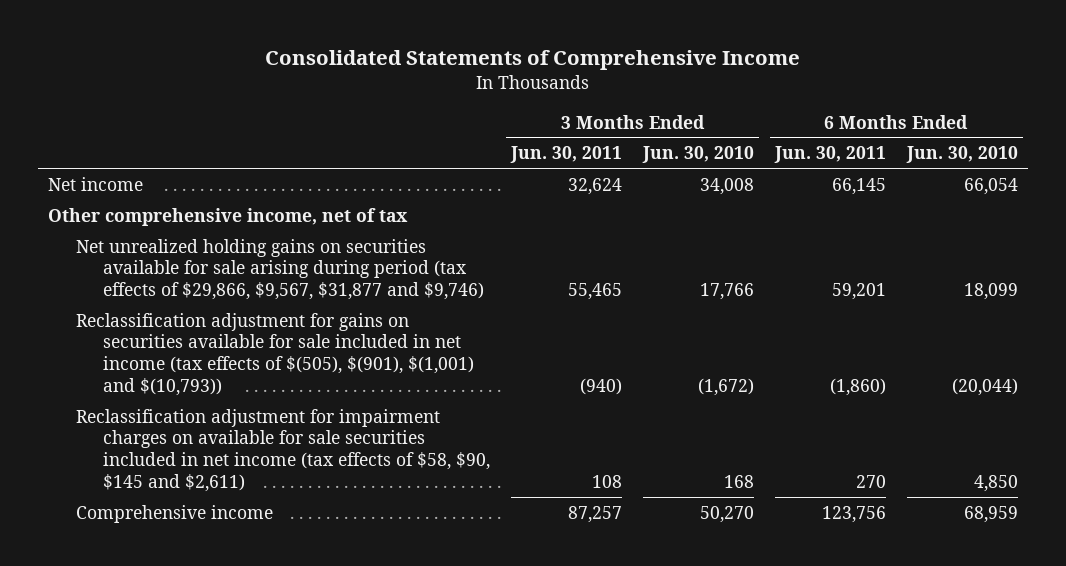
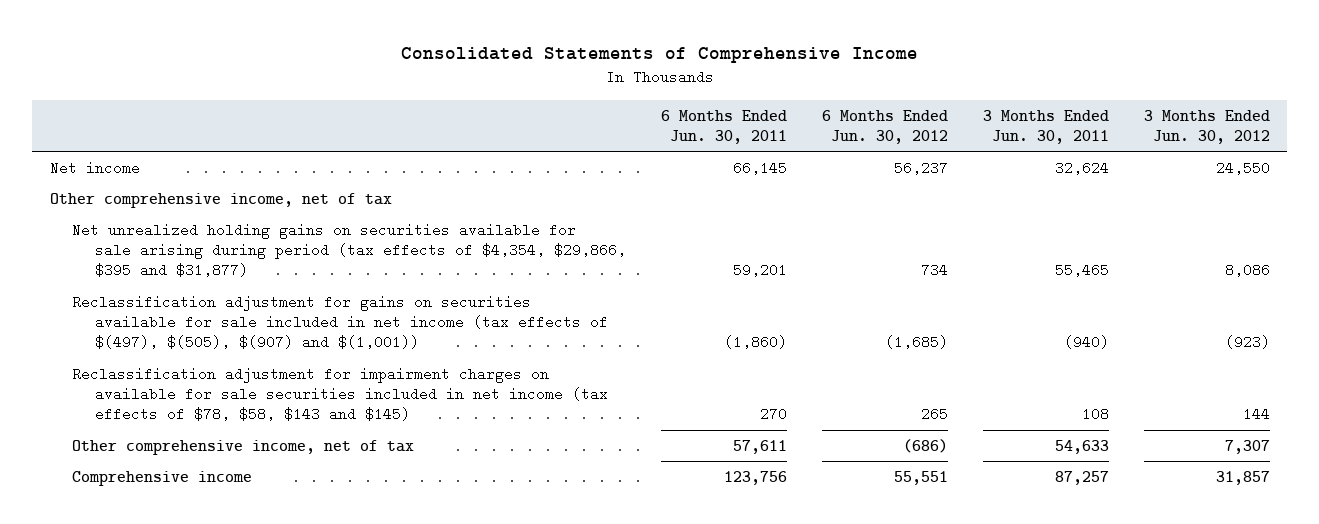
[641,146,754,164] Jun. 30, 2010 -> none
[905,146,1018,164] Jun. 30, 2010 -> none
none -> [821,109,948,144] 6 Months Ended Jun. 30, 2012
none -> [1143,109,1270,144] 3 Months Ended Jun. 30, 2012
[75,238,485,300] Net unrealized holding gains on securities available for sale arising during period (tax effects of $29,866, $9,567, $31,877 and $9,746) -> [72,222,626,278] Net unrealized holding gains on securities available for sale arising during period (tax effects of $4,354, $29,866, $395 and $31,877)
[75,312,475,396] Reclassification adjustment for gains on securities available for sale included in net income (tax effects of $(505), $(901), $(1,001) and $(10,793)) -> [72,294,608,350] Reclassification adjustment for gains on securities available for sale included in net income (tax effects of $(497), $(505), $(907) and $(1,001))
[75,408,491,492] Reclassification adjustment for impairment charges on available for sale securities included in net income (tax effects of $58, $90, $145 and $2,611) -> [72,366,608,422] Reclassification adjustment for impairment charges on available for sale securities included in net income (tax effects of $78, $58, $143 and $145)
none -> [72,439,415,455] Other comprehensive income, net of tax

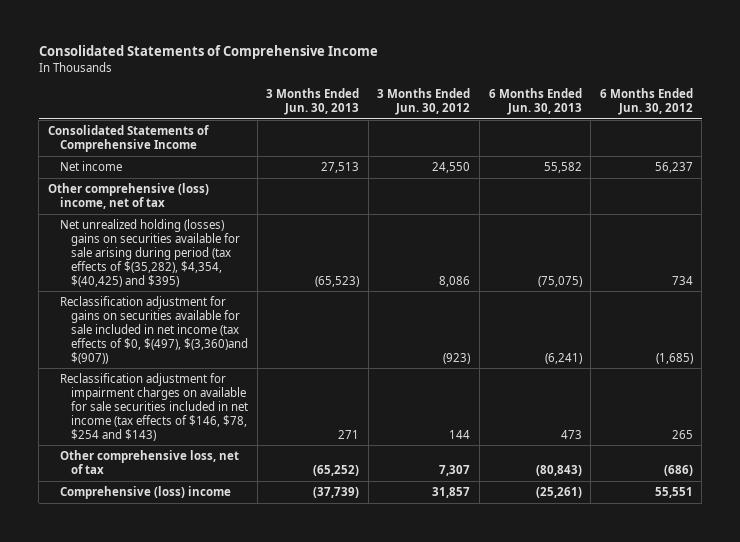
[660,109,787,144] 6 Months Ended Jun. 30, 2011 -> none
[982,109,1109,144] 3 Months Ended Jun. 30, 2011 -> none
none -> [266,88,360,116] 3 Months Ended Jun. 30, 2013
none -> [488,88,582,116] 6 Months Ended Jun. 30, 2013
none -> [47,125,209,152] Consolidated Statements of Comprehensive Income
[49,192,392,208] Other comprehensive income, net of tax -> [47,183,209,209] Other comprehensive (loss) income, net of tax
[72,222,626,278] Net unrealized holding gains on securities available for sale arising during period (tax effects of $4,354, $29,866, $395 and $31,877) -> [59,219,241,287] Net unrealized holding (losses) gains on securities available for sale arising during period (tax effects of $(35,282), $4,354, $(40,425) and $395)
[72,294,608,350] Reclassification adjustment for gains on securities available for sale included in net income (tax effects of $(497), $(505), $(907) and $(1,001)) -> [59,296,249,364] Reclassification adjustment for gains on securities available for sale included in net income (tax effects of $0, $(497), $(3,360)and $(907))
[72,366,608,422] Reclassification adjustment for impairment charges on available for sale securities included in net income (tax effects of $78, $58, $143 and $145) -> [59,373,249,441] Reclassification adjustment for impairment charges on available for sale securities included in net income (tax effects of $146, $78, $254 and $143)
[72,439,415,455] Other comprehensive income, net of tax -> [59,450,239,474] Other comprehensive loss, net of tax
[72,470,253,486] Comprehensive income -> [59,486,231,500] Comprehensive (loss) income

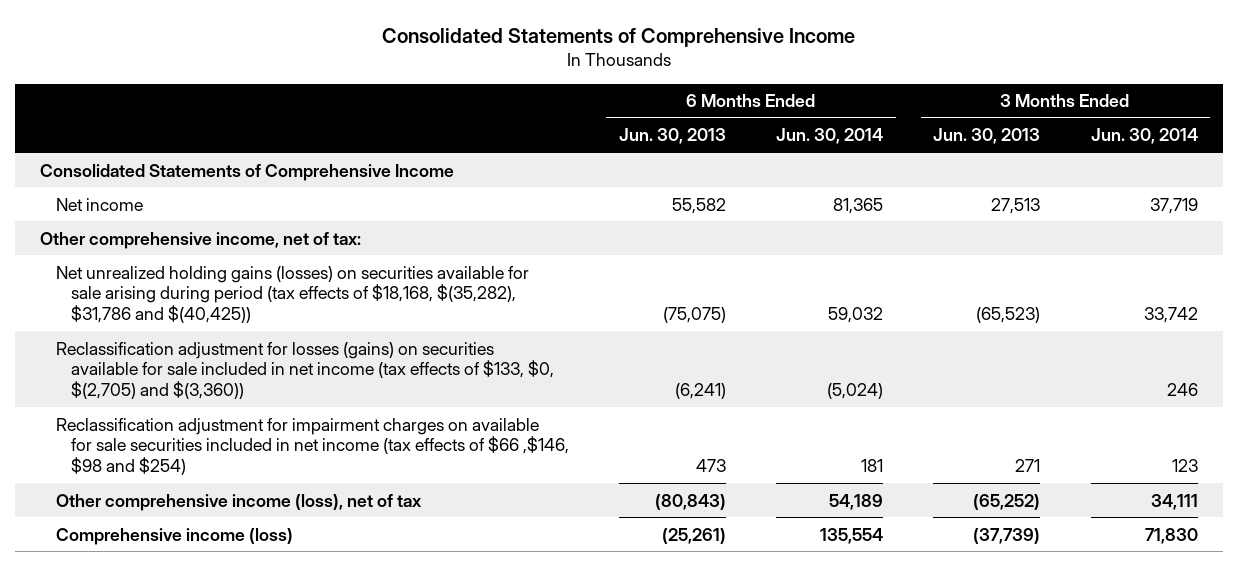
[377,88,471,116] 3 Months Ended Jun. 30, 2012 -> none
[599,88,693,116] 6 Months Ended Jun. 30, 2012 -> none
none -> [776,128,884,145] Jun. 30, 2014
none -> [1090,128,1198,145] Jun. 30, 2014
[47,183,209,209] Other comprehensive (loss) income, net of tax -> [40,231,362,249] Other comprehensive income, net of tax:
[59,219,241,287] Net unrealized holding (losses) gains on securities available for sale arising during period (tax effects of $(35,282), $4,354, $(40,425) and $395) -> [55,265,529,324] Net unrealized holding gains (losses) on securities available for sale arising during period (tax effects of $18,168, $(35,282), $31,786 and $(40,425))
[59,296,249,364] Reclassification adjustment for gains on securities available for sale included in net income (tax effects of $0, $(497), $(3,360)and $(907)) -> [55,341,554,400] Reclassification adjustment for losses (gains) on securities available for sale included in net income (tax effects of $133, $0, $(2,705) and $(3,360))
[59,373,249,441] Reclassification adjustment for impairment charges on available for sale securities included in net income (tax effects of $146, $78, $254 and $143) -> [55,417,569,476] Reclassification adjustment for impairment charges on available for sale securities included in net income (tax effects of $66 ,$146, $98 and $254)
[59,450,239,474] Other comprehensive loss, net of tax -> [55,493,422,511] Other comprehensive income (loss), net of tax
[59,486,231,500] Comprehensive (loss) income -> [55,527,293,545] Comprehensive income (loss)

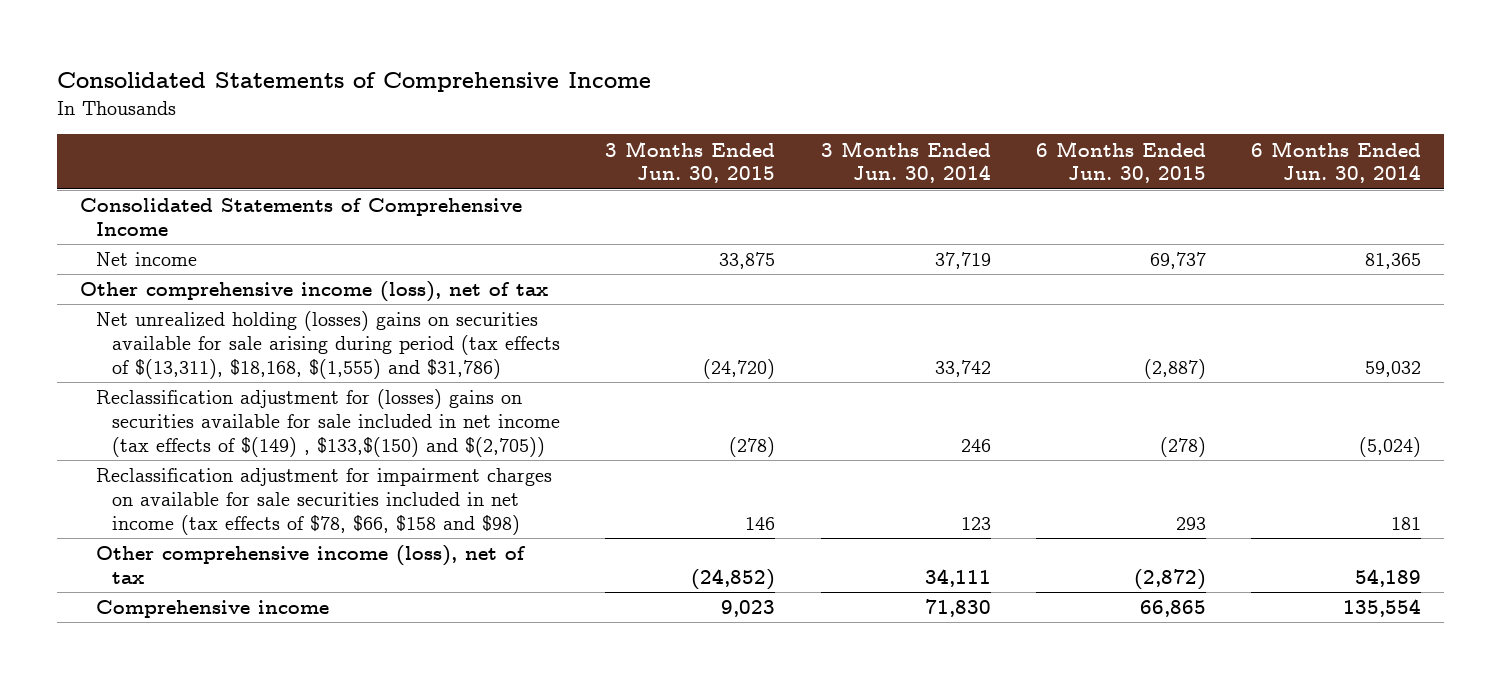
[618,128,726,145] Jun. 30, 2013 -> none
[933,128,1041,145] Jun. 30, 2013 -> none
none -> [605,140,776,184] 3 Months Ended Jun. 30, 2015
none -> [1035,140,1206,184] 6 Months Ended Jun. 30, 2015
[40,231,362,249] Other comprehensive income, net of tax: -> [79,281,548,303] Other comprehensive income (loss), net of tax
[55,265,529,324] Net unrealized holding gains (losses) on securities available for sale arising during period (tax effects of $18,168, $(35,282), $31,786 and $(40,425)) -> [95,311,560,379] Net unrealized holding (losses) gains on securities available for sale arising during period (tax effects of $(13,311), $18,168, $(1,555) and $31,786)
[55,341,554,400] Reclassification adjustment for losses (gains) on securities available for sale included in net income (tax effects of $133, $0, $(2,705) and $(3,360)) -> [95,389,560,457] Reclassification adjustment for (losses) gains on securities available for sale included in net income (tax effects of $(149) , $133,$(150) and $(2,705))
[55,417,569,476] Reclassification adjustment for impairment charges on available for sale securities included in net income (tax effects of $66 ,$146, $98 and $254) -> [95,468,552,535] Reclassification adjustment for impairment charges on available for sale securities included in net income (tax effects of $78, $66, $158 and $98)
[55,527,293,545] Comprehensive income (loss) -> [95,600,329,619] Comprehensive income

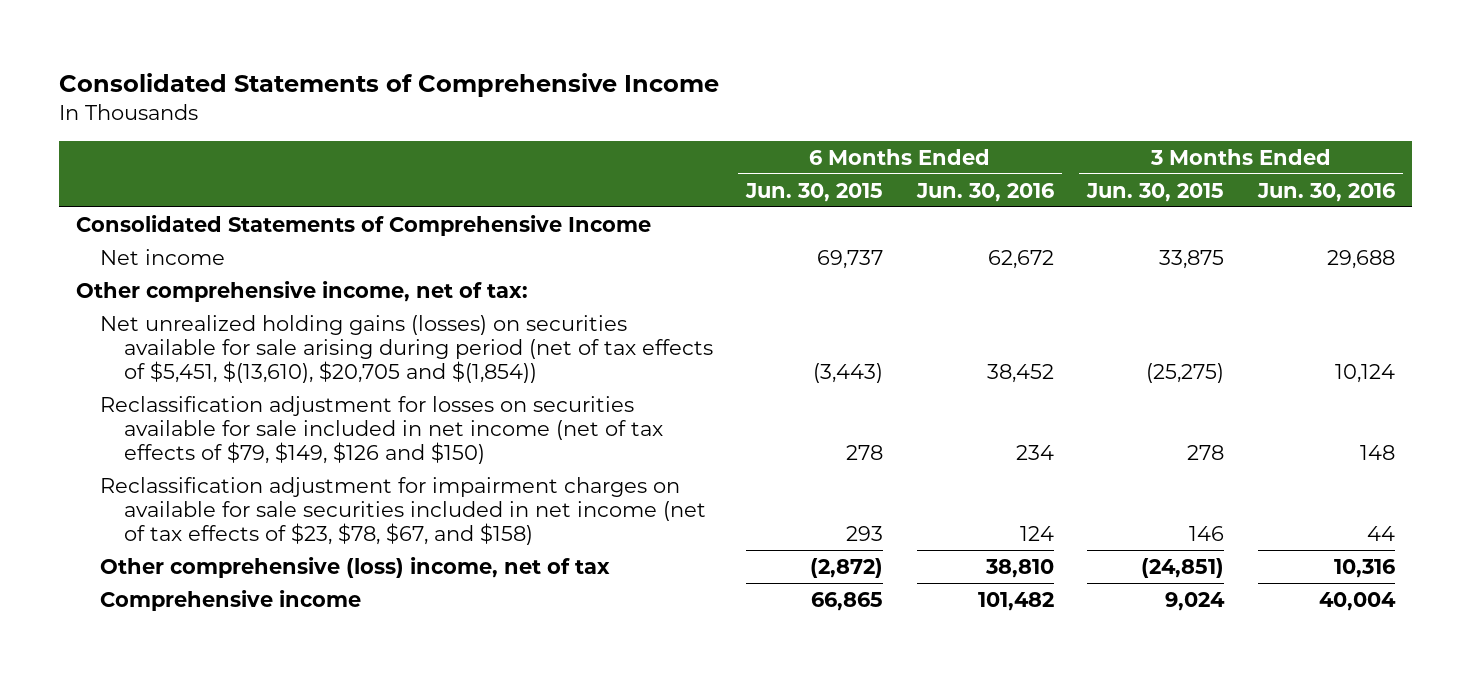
[820,140,991,184] 3 Months Ended Jun. 30, 2014 -> none
[1251,140,1422,184] 6 Months Ended Jun. 30, 2014 -> none
none -> [915,182,1054,202] Jun. 30, 2016
none -> [1256,182,1395,202] Jun. 30, 2016
[79,281,548,303] Other comprehensive income (loss), net of tax -> [76,280,529,302] Other comprehensive income, net of tax:
[95,311,560,379] Net unrealized holding (losses) gains on securities available for sale arising during period (tax effects of $(13,311), $18,168, $(1,555) and $31,786) -> [99,314,713,384] Net unrealized holding gains (losses) on securities available for sale arising during period (net of tax effects of $5,451, $(13,610), $20,705 and $(1,854))
[703,358,776,379] (24,720) -> [1146,363,1225,384] (25,275)
[1143,358,1206,379] (2,887) -> [813,363,884,384] (3,443)
[95,389,560,457] Reclassification adjustment for (losses) gains on securities available for sale included in net income (tax effects of $(149) , $133,$(150) and $(2,705)) -> [99,395,663,465] Reclassification adjustment for losses on securities available for sale included in net income (net of tax effects of $79, $149, $126 and $150)
[729,436,776,457] (278) -> [1187,445,1225,461] 278
[1159,436,1206,457] (278) -> [846,445,884,461] 278
[95,468,552,535] Reclassification adjustment for impairment charges on available for sale securities included in net income (tax effects of $78, $66, $158 and $98) -> [99,476,706,546] Reclassification adjustment for impairment charges on available for sale securities included in net income (net of tax effects of $23, $78, $67, and $158)
[95,545,526,584] Other comprehensive income (loss), net of tax -> [99,556,610,578] Other comprehensive (loss) income, net of tax
[691,568,776,590] (24,852) -> [1141,557,1225,578] (24,851)
[721,600,776,618] 9,023 -> [1165,591,1226,611] 9,024

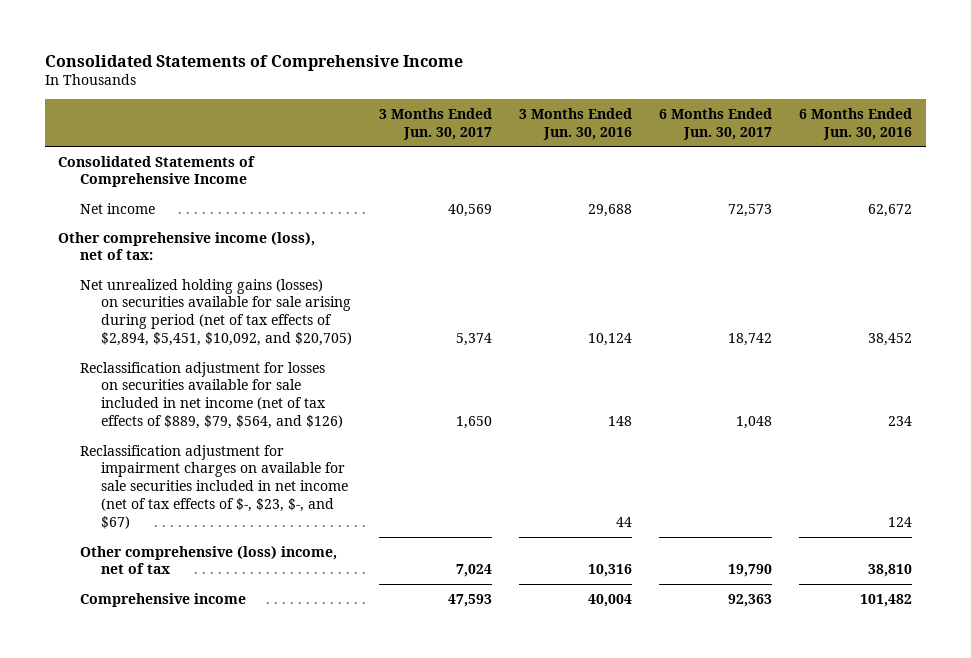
[745,182,884,202] Jun. 30, 2015 -> none
[1086,182,1225,202] Jun. 30, 2015 -> none
none -> [379,107,493,140] 3 Months Ended Jun. 30, 2017
none -> [659,107,773,140] 6 Months Ended Jun. 30, 2017
[76,280,529,302] Other comprehensive income, net of tax: -> [58,231,316,261] Other comprehensive income (loss), net of tax:
[99,314,713,384] Net unrealized holding gains (losses) on securities available for sale arising during period (net of tax effects of $5,451, $(13,610), $20,705 and $(1,854)) -> [79,278,353,347] Net unrealized holding gains (losses) on securities available for sale arising during period (net of tax effects of $2,894, $5,451, $10,092, and $20,705)
[99,395,663,465] Reclassification adjustment for losses on securities available for sale included in net income (net of tax effects of $79, $149, $126 and $150) -> [79,361,344,430] Reclassification adjustment for losses on securities available for sale included in net income (net of tax effects of $889, $79, $564, and $126)
[99,476,706,546] Reclassification adjustment for impairment charges on available for sale securities included in net income (net of tax effects of $23, $78, $67, and $158) -> [79,444,349,530] Reclassification adjustment for impairment charges on available for sale securities included in net income (net of tax effects of $-, $23, $-, and $67)

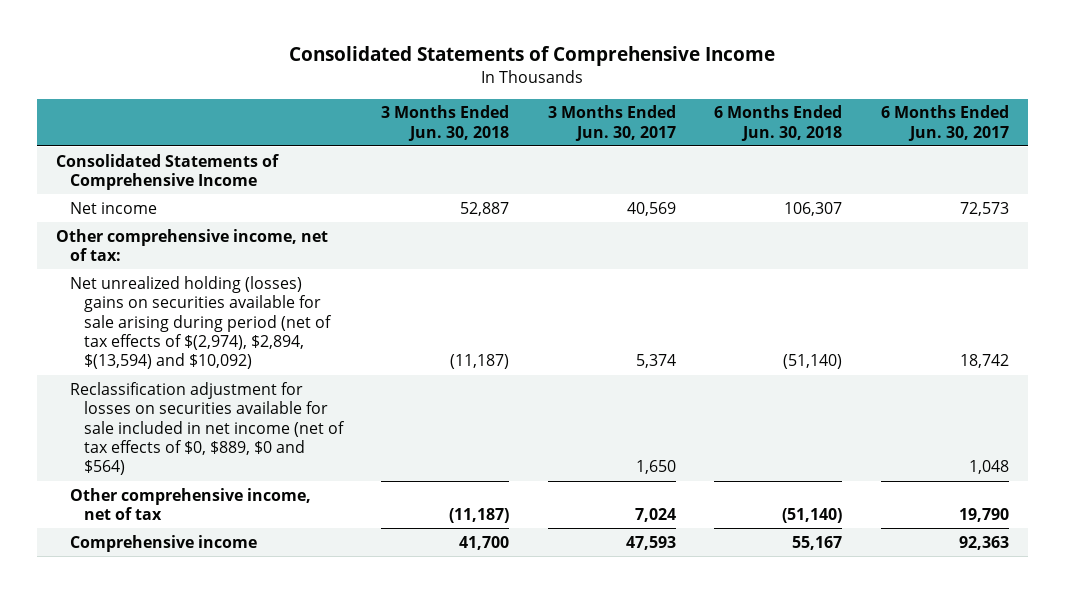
[519,107,633,140] 3 Months Ended Jun. 30, 2016 -> none
[799,107,913,140] 6 Months Ended Jun. 30, 2016 -> none
none -> [381,105,510,141] 3 Months Ended Jun. 30, 2018
none -> [714,105,843,141] 6 Months Ended Jun. 30, 2018
[79,444,349,530] Reclassification adjustment for impairment charges on available for sale securities included in net income (net of tax effects of $-, $23, $-, and $67) -> none
[58,231,316,261] Other comprehensive income (loss), net of tax: -> [55,228,328,262] Other comprehensive income, net of tax:
[79,278,353,347] Net unrealized holding gains (losses) on securities available for sale arising during period (net of tax effects of $2,894, $5,451, $10,092, and $20,705) -> [69,275,332,370] Net unrealized holding (losses) gains on securities available for sale arising during period (net of tax effects of $(2,974), $2,894, $(13,594) and $10,092)
[79,361,344,430] Reclassification adjustment for losses on securities available for sale included in net income (net of tax effects of $889, $79, $564, and $126) -> [69,381,345,476] Reclassification adjustment for losses on securities available for sale included in net income (net of tax effects of $0, $889, $0 and $564)
[79,545,337,575] Other comprehensive (loss) income, net of tax -> [69,487,311,521] Other comprehensive income, net of tax

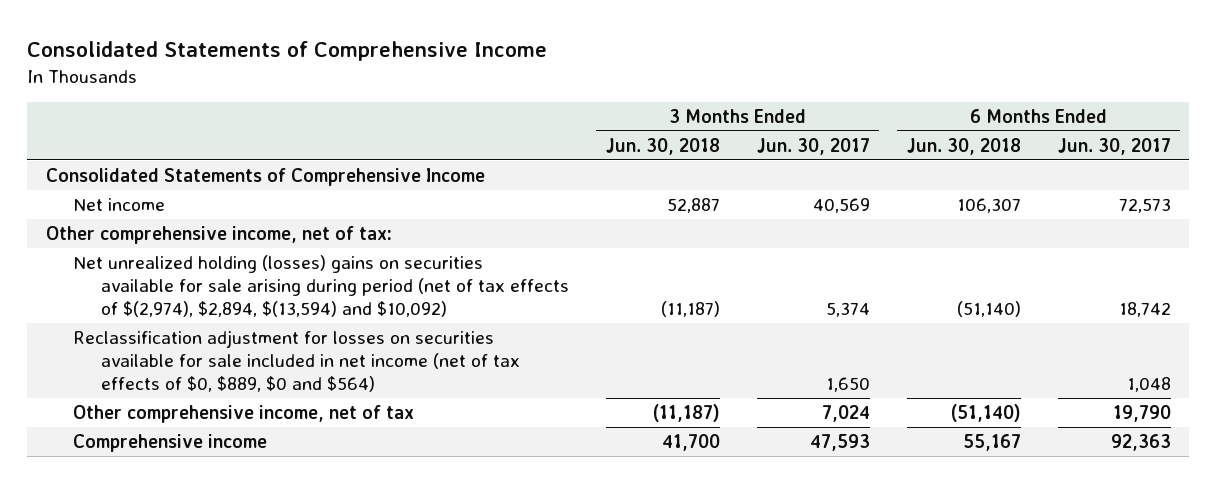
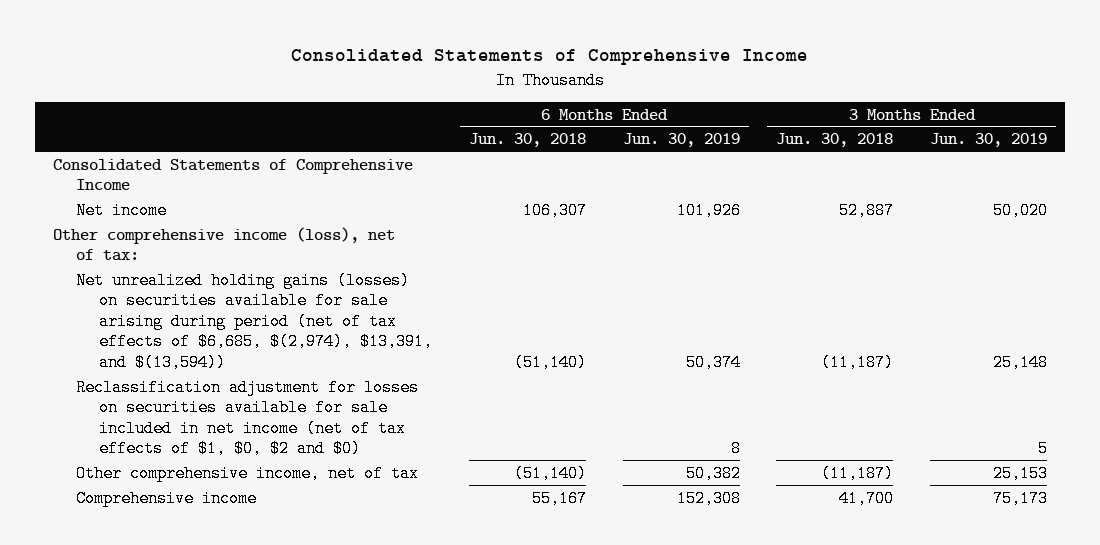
[756,137,870,155] Jun. 30, 2017 -> none
[1057,137,1171,155] Jun. 30, 2017 -> none
none -> [622,133,740,148] Jun. 30, 2019
none -> [930,133,1048,148] Jun. 30, 2019
[45,225,392,244] Other comprehensive income, net of tax: -> [52,226,395,262] Other comprehensive income (loss), net of tax:
[73,254,569,317] Net unrealized holding (losses) gains on securities available for sale arising during period (net of tax effects of $(2,974), $2,894, $(13,594) and $10,092) -> [76,271,434,371] Net unrealized holding gains (losses) on securities available for sale arising during period (net of tax effects of $6,685, $(2,974), $13,391, and $(13,594))
[73,329,520,392] Reclassification adjustment for losses on securities available for sale included in net income (net of tax effects of $0, $889, $0 and $564) -> [76,378,420,458] Reclassification adjustment for losses on securities available for sale included in net income (net of tax effects of $1, $0, $2 and $0)

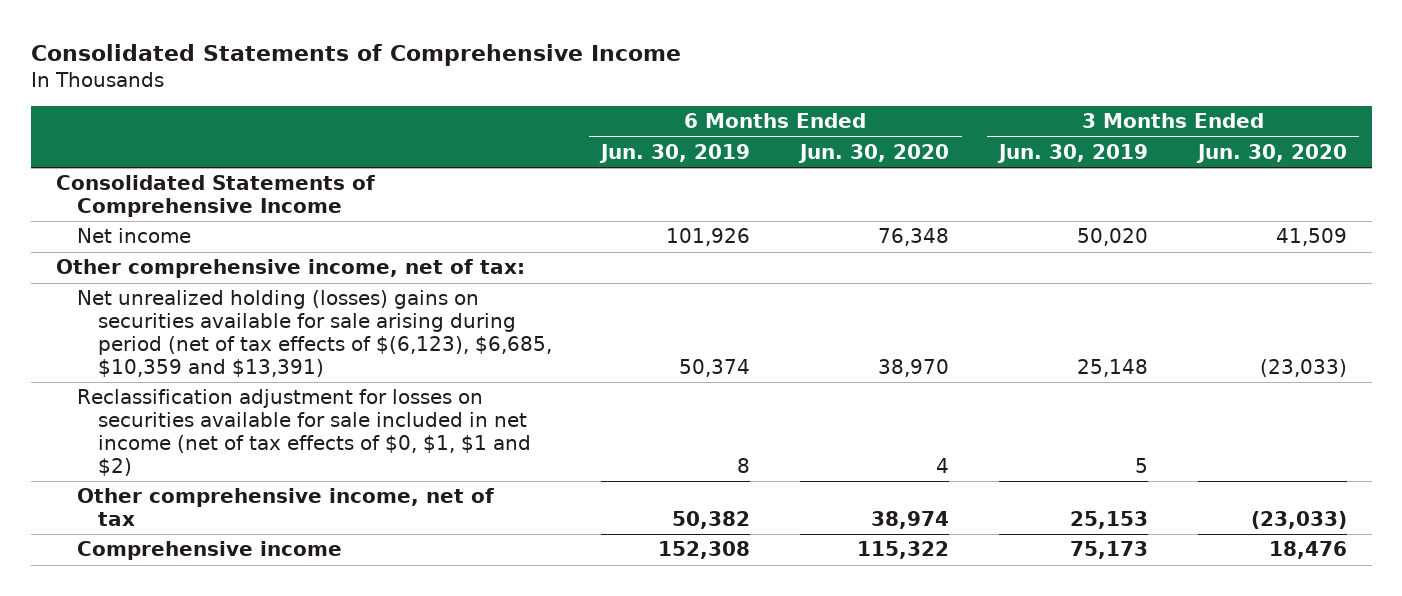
[468,133,586,148] Jun. 30, 2018 -> none
[776,133,894,148] Jun. 30, 2018 -> none
none -> [798,144,950,164] Jun. 30, 2020
none -> [1195,144,1347,164] Jun. 30, 2020
[52,226,395,262] Other comprehensive income (loss), net of tax: -> [55,259,525,279] Other comprehensive income, net of tax:
[76,271,434,371] Net unrealized holding gains (losses) on securities available for sale arising during period (net of tax effects of $6,685, $(2,974), $13,391, and $(13,594)) -> [76,290,552,377] Net unrealized holding (losses) gains on securities available for sale arising during period (net of tax effects of $(6,123), $6,685, $10,359 and $13,391)
[76,378,420,458] Reclassification adjustment for losses on securities available for sale included in net income (net of tax effects of $1, $0, $2 and $0) -> [76,389,531,476] Reclassification adjustment for losses on securities available for sale included in net income (net of tax effects of $0, $1, $1 and $2)

